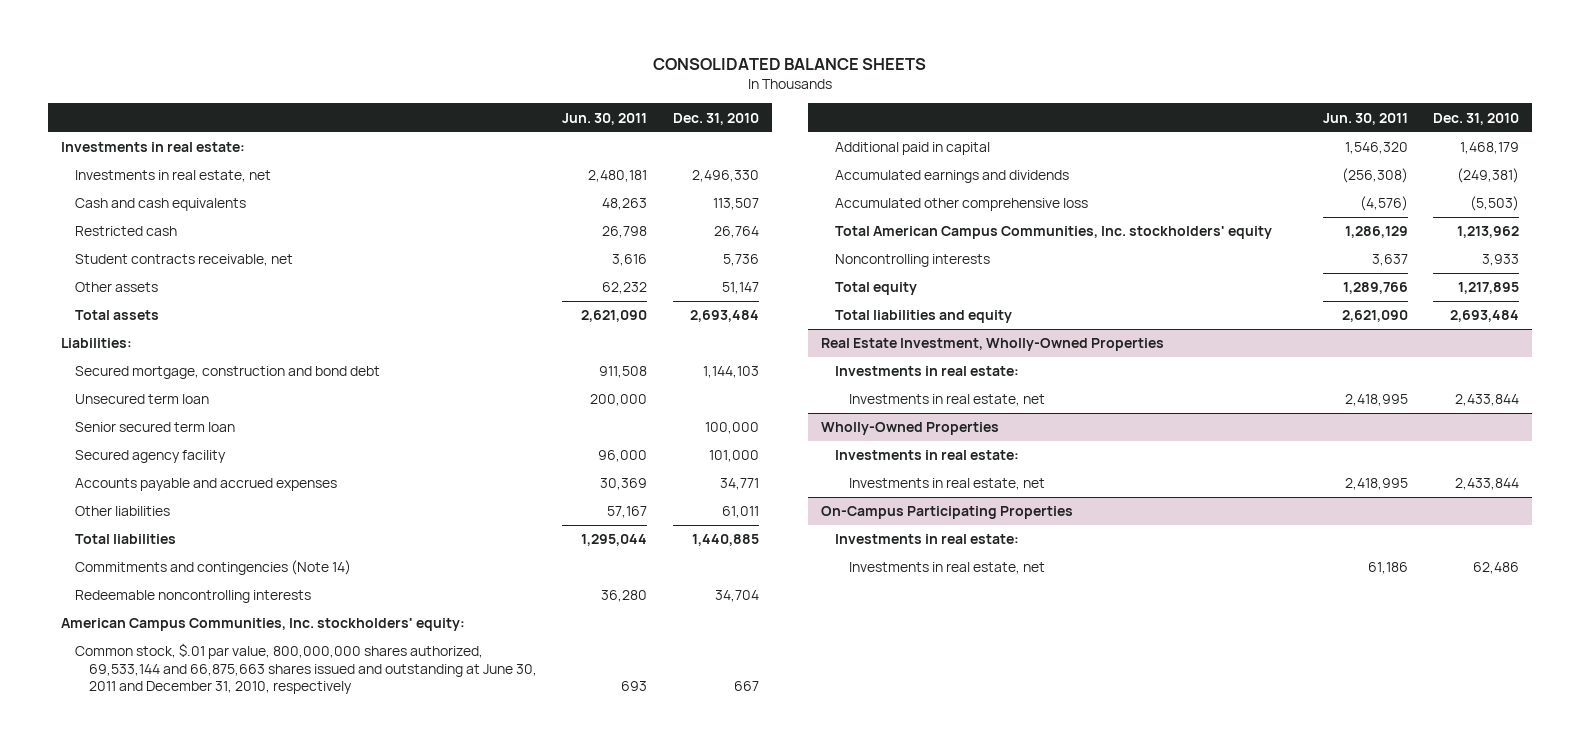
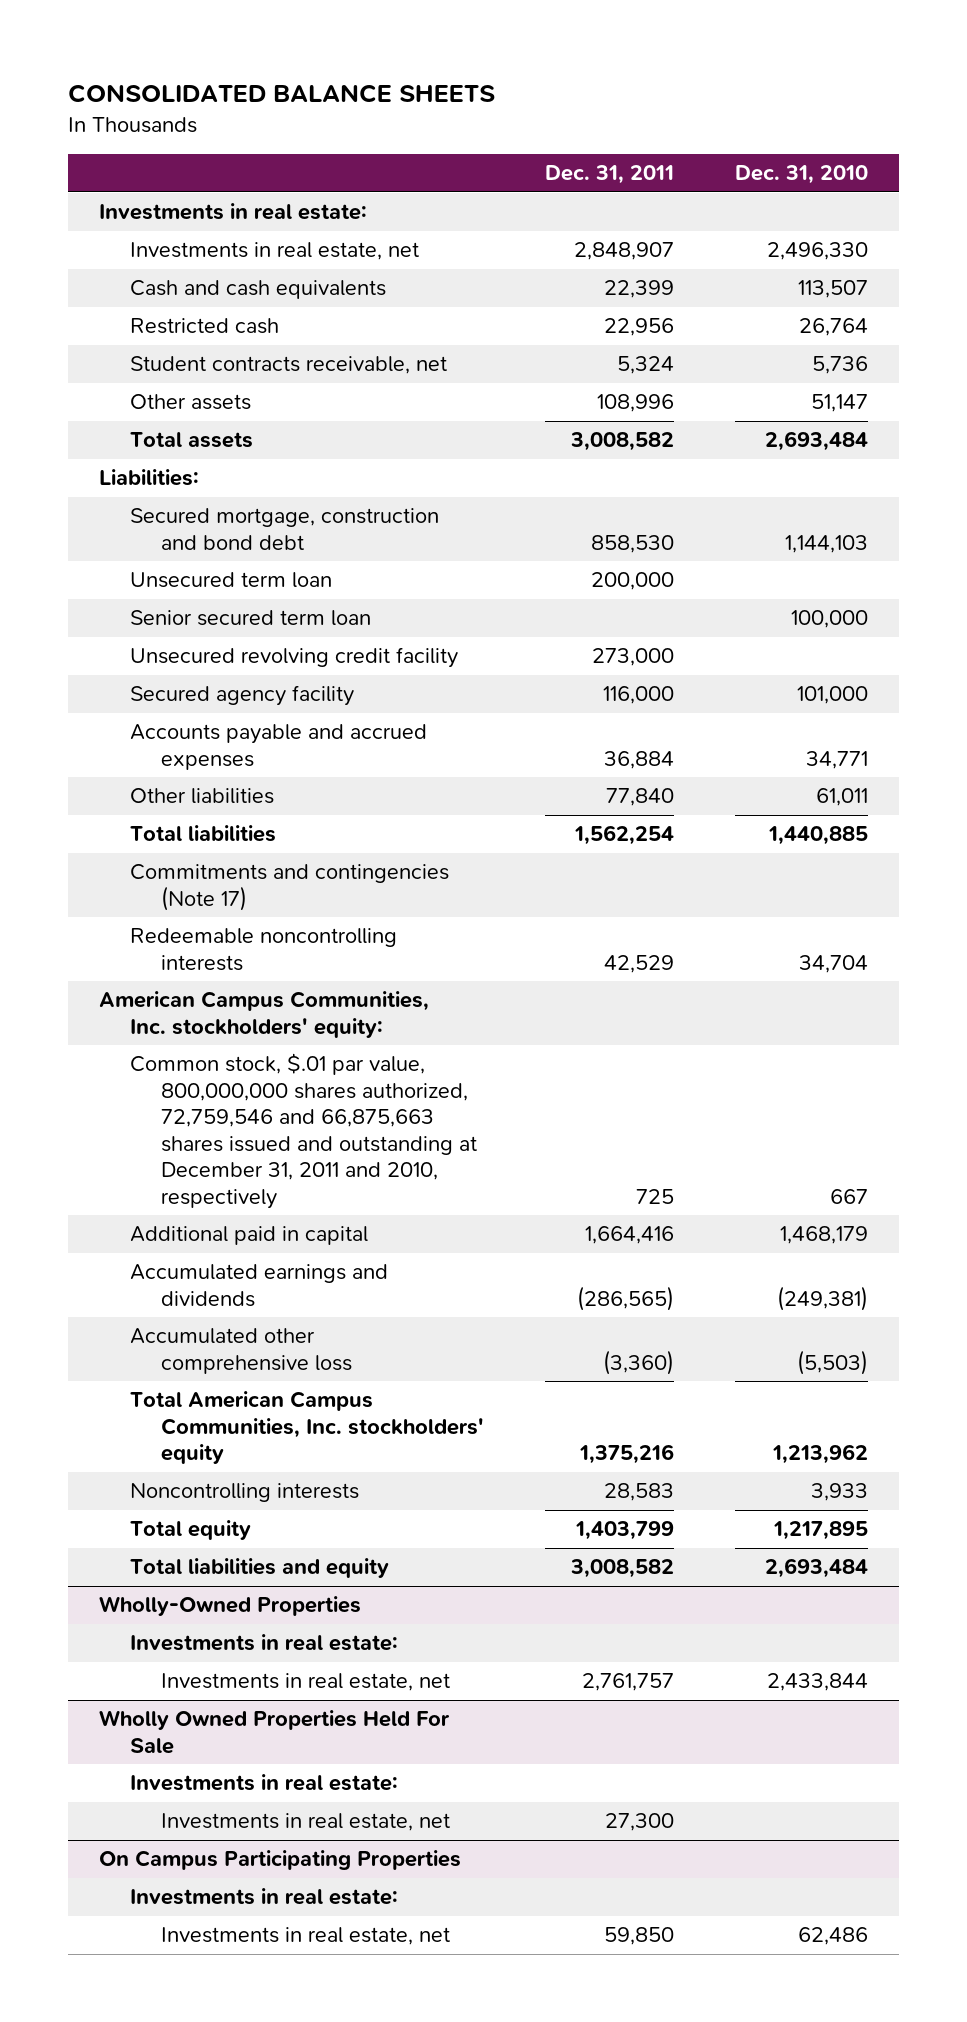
[562,112,648,125] Jun. 30, 2011 -> none
none -> [545,165,675,185] Dec. 31, 2011
none -> [129,647,458,669] Unsecured revolving credit facility
[74,560,351,576] Commitments and contingencies (Note 14) -> [129,864,449,911] Commitments and contingencies (Note 17)
[74,643,537,694] Common stock, $.01 par value, 800,000,000 shares authorized, 69,533,144 and 66,875,663 shares issued and outstanding at June 30, 2011 and December 31, 2010, respectively -> [129,1053,477,1209] Common stock, $.01 par value, 800,000,000 shares authorized, 72,759,546 and 66,875,663 shares issued and outstanding at December 31, 2011 and 2010, respectively
[820,338,1164,352] Real Estate Investment, Wholly-Owned Properties -> none
[834,366,1019,377] Investments in real estate: -> none
[848,394,1045,407] Investments in real estate, net -> none
[820,506,1073,520] On-Campus Participating Properties -> none
none -> [98,1710,450,1754] Wholly Owned Properties Held For Sale
none -> [160,1813,450,1832] Investments in real estate, net
none -> [98,1850,461,1871] On Campus Participating Properties
none -> [129,1888,398,1906] Investments in real estate:

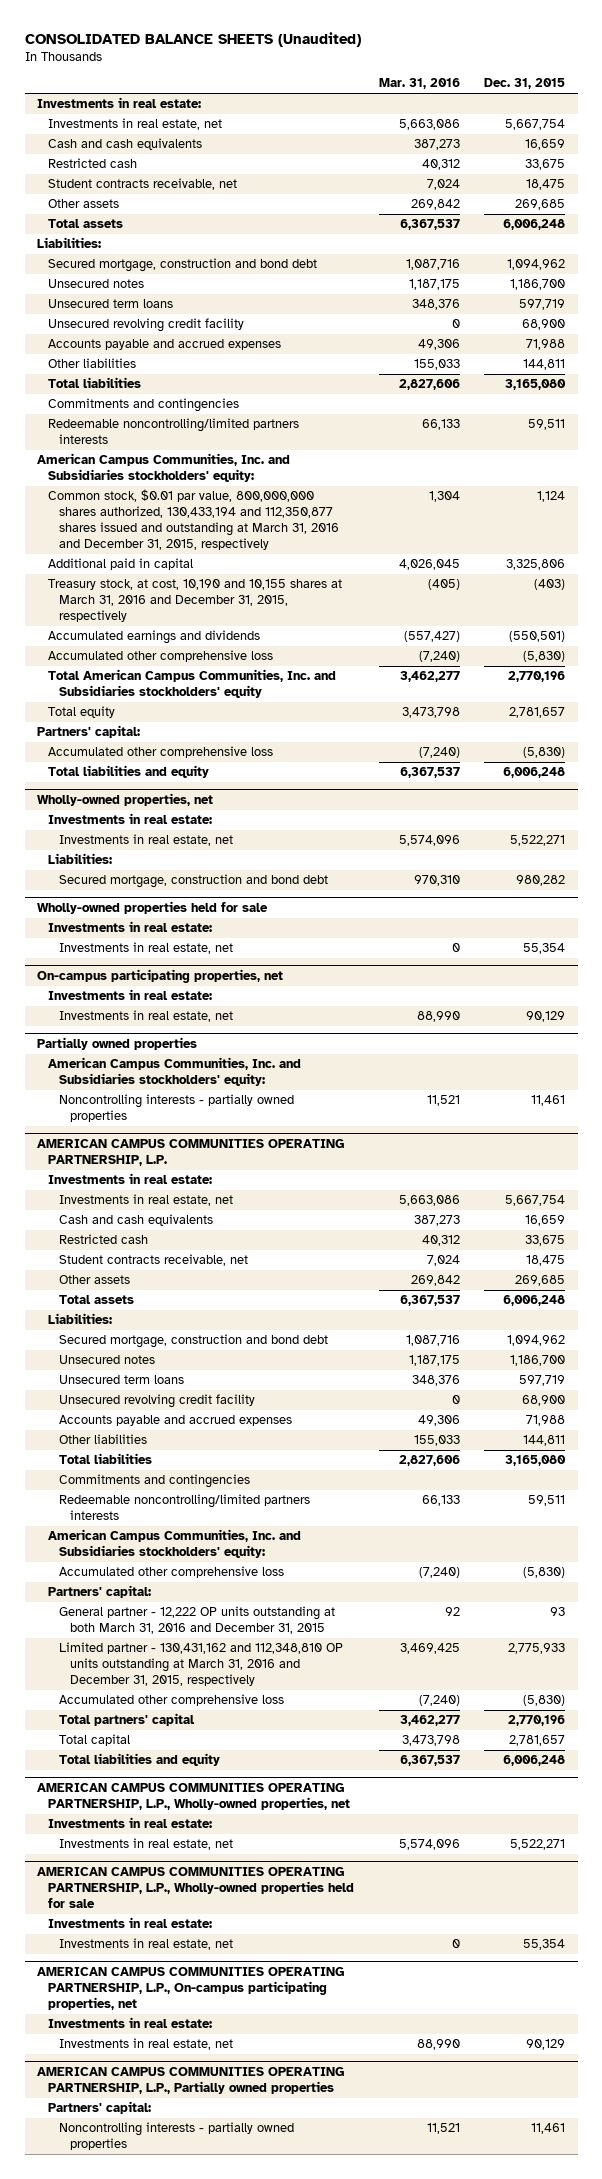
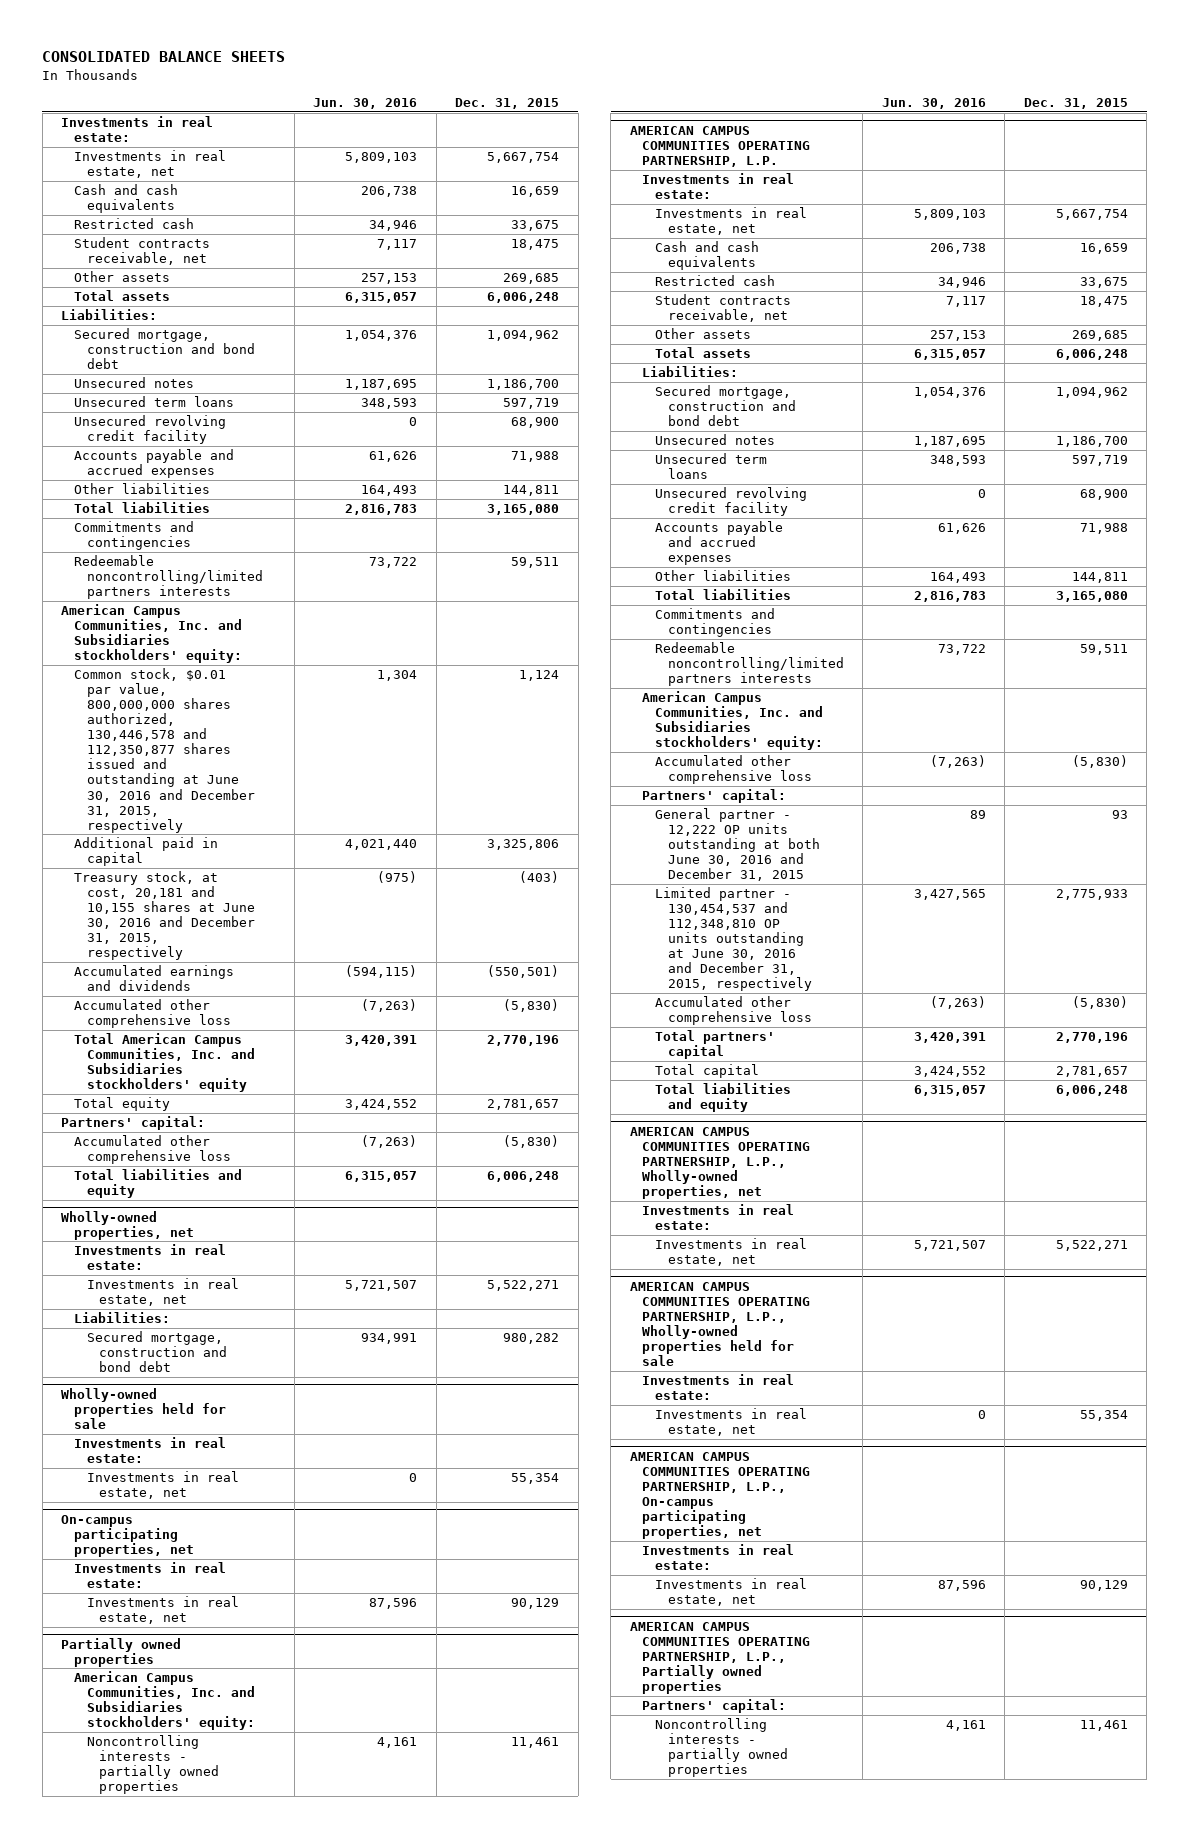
[24,31,361,47] CONSOLIDATED BALANCE SHEETS (Unaudited) -> [42,51,286,63] CONSOLIDATED BALANCE SHEETS
[378,78,460,90] Mar. 31, 2016 -> none
none -> [313,97,418,109] Jun. 30, 2016
[48,489,340,551] Common stock, $0.01 par value, 800,000,000 shares authorized, 130,433,194 and 112,350,877 shares issued and outstanding at March 31, 2016 and December 31, 2015, respectively -> [73,668,255,833] Common stock, $0.01 par value, 800,000,000 shares authorized, 130,446,578 and 112,350,877 shares issued and outstanding at June 30, 2016 and December 31, 2015, respectively
[48,579,343,623] Treasury stock, at cost, 10,190 and 10,155 shares at March 31, 2016 and December 31, 2015, respectively -> [73,871,255,961] Treasury stock, at cost, 20,181 and 10,155 shares at June 30, 2016 and December 31, 2015, respectively
[59,1606,336,1635] General partner - 12,222 OP units outstanding at both March 31, 2016 and December 31, 2015 -> [654,808,820,882] General partner - 12,222 OP units outstanding at both June 30, 2016 and December 31, 2015
[59,1642,344,1687] Limited partner - 130,431,162 and 112,348,810 OP units outstanding at March 31, 2016 and December 31, 2015, respectively -> [654,887,812,992] Limited partner - 130,454,537 and 112,348,810 OP units outstanding at June 30, 2016 and December 31, 2015, respectively

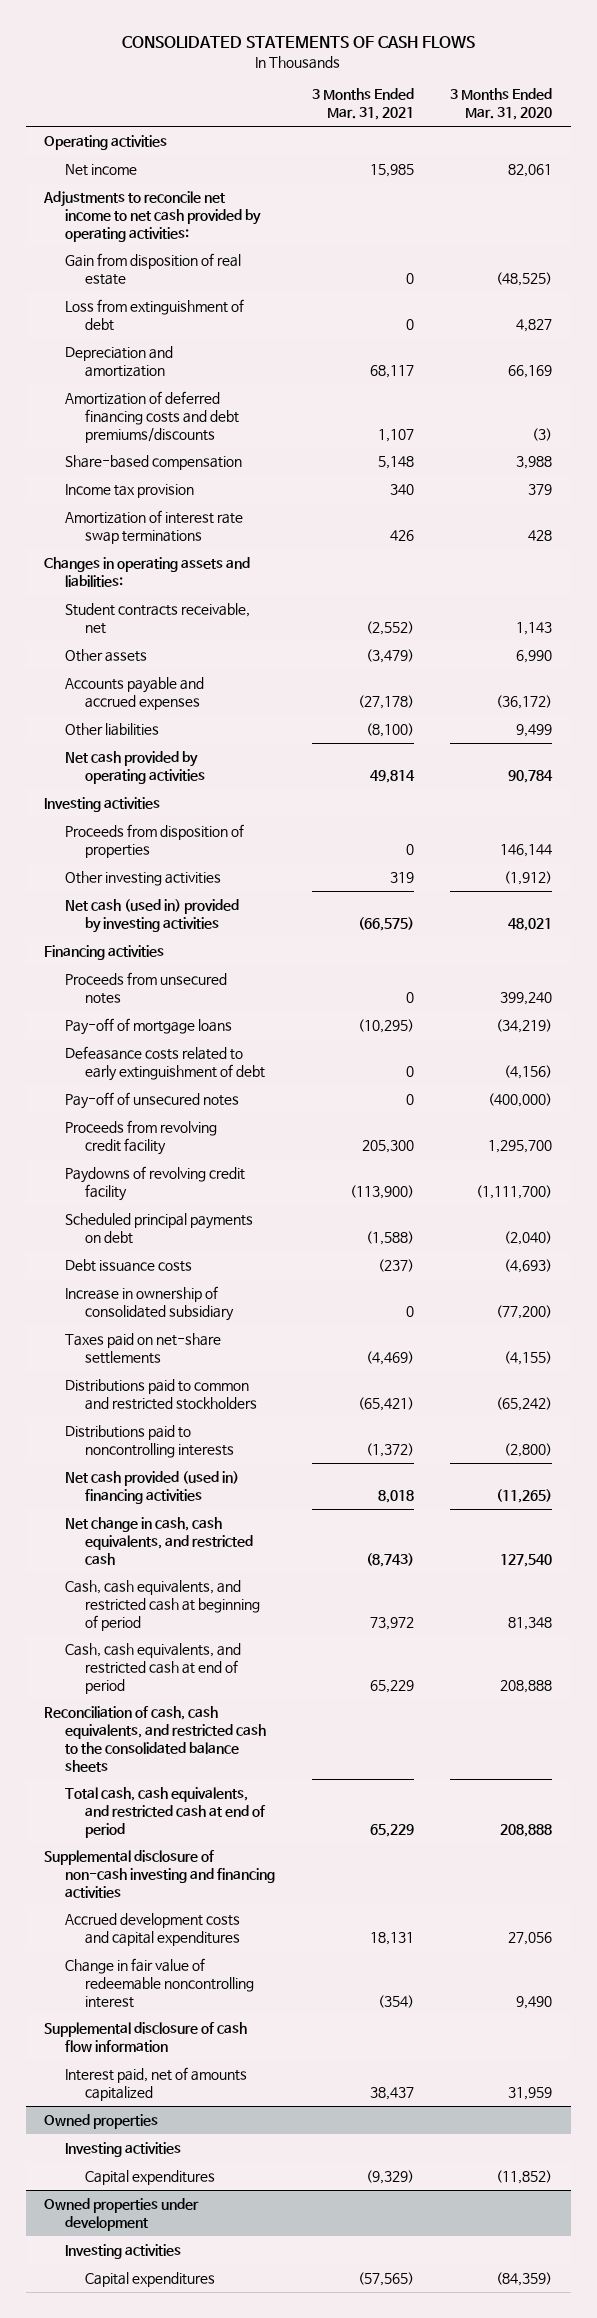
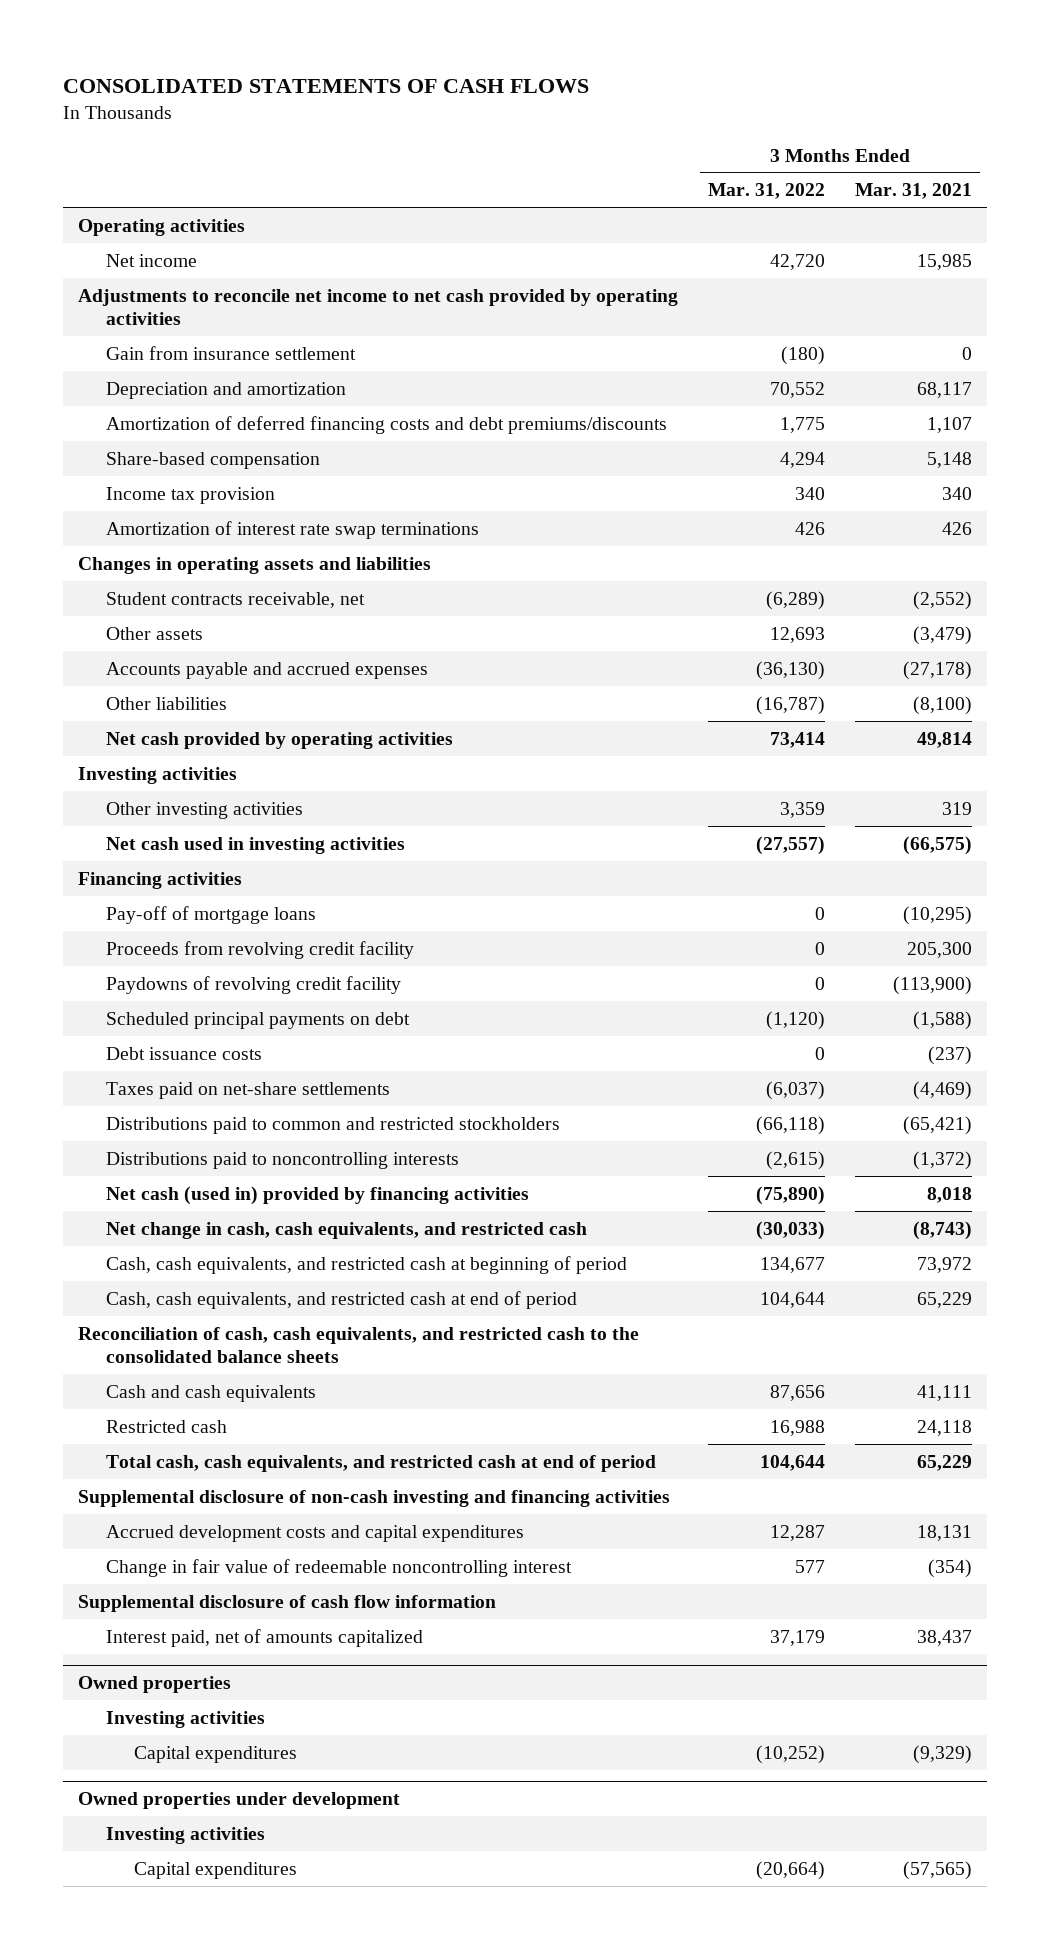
[450,88,553,121] 3 Months Ended Mar. 31, 2020 -> none
none -> [708,183,826,200] Mar. 31, 2022
[64,252,241,285] Gain from disposition of real estate -> none
[64,298,244,331] Loss from extinguishment of debt -> none
[43,190,261,242] Adjustments to reconcile net income to net cash provided by operating activities: -> [77,288,678,326] Adjustments to reconcile net income to net cash provided by operating activities
none -> [105,345,356,360] Gain from insurance settlement
[44,556,251,587] Changes in operating assets and liabilities: -> [77,556,431,574] Changes in operating assets and liabilities
[64,823,244,858] Proceeds from disposition of properties -> none
[64,898,239,933] Net cash (used in) provided by investing activities -> [105,836,405,854] Net cash used in investing activities
[64,971,227,1004] Proceeds from unsecured notes -> none
[64,1045,265,1081] Defeasance costs related to early extinguishment of debt -> none
[64,1091,239,1109] Pay-off of unsecured notes -> none
[64,1285,234,1321] Increase in ownership of consolidated subsidiary -> none
[64,1470,239,1504] Net cash provided (used in) financing activities -> [105,1185,529,1205] Net cash (used in) provided by financing activities
none -> [105,1384,316,1402] Cash and cash equivalents
none -> [105,1419,227,1433] Restricted cash

